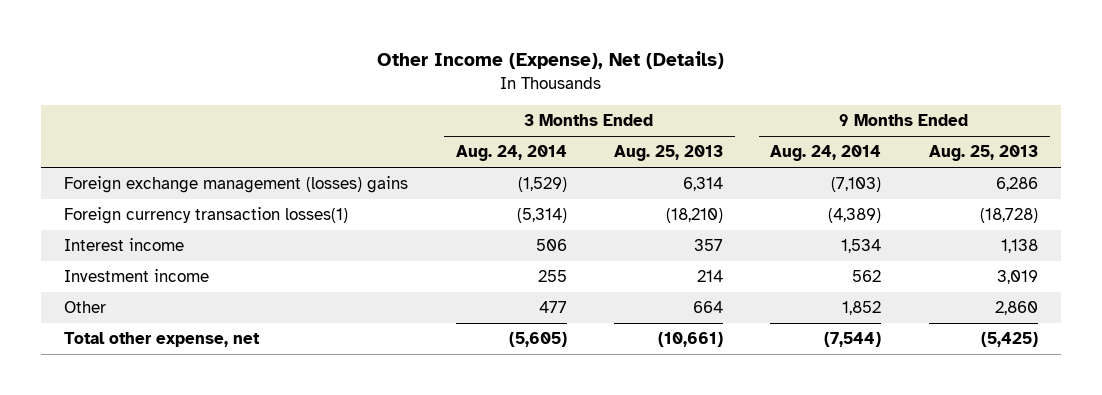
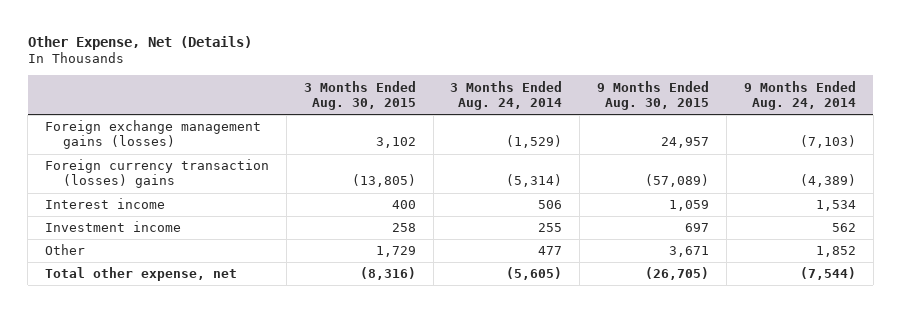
[377,51,725,70] Other Income (Expense), Net (Details) -> [27,35,252,50] Other Expense, Net (Details)
[614,145,724,162] Aug. 25, 2013 -> none
[928,145,1038,162] Aug. 25, 2013 -> none
none -> [303,80,416,110] 3 Months Ended Aug. 30, 2015
none -> [597,80,710,110] 9 Months Ended Aug. 30, 2015
[64,176,409,194] Foreign exchange management (losses) gains -> [44,120,261,150] Foreign exchange management gains (losses)
[64,207,349,225] Foreign currency transaction losses(1) -> [44,159,269,189] Foreign currency transaction (losses) gains

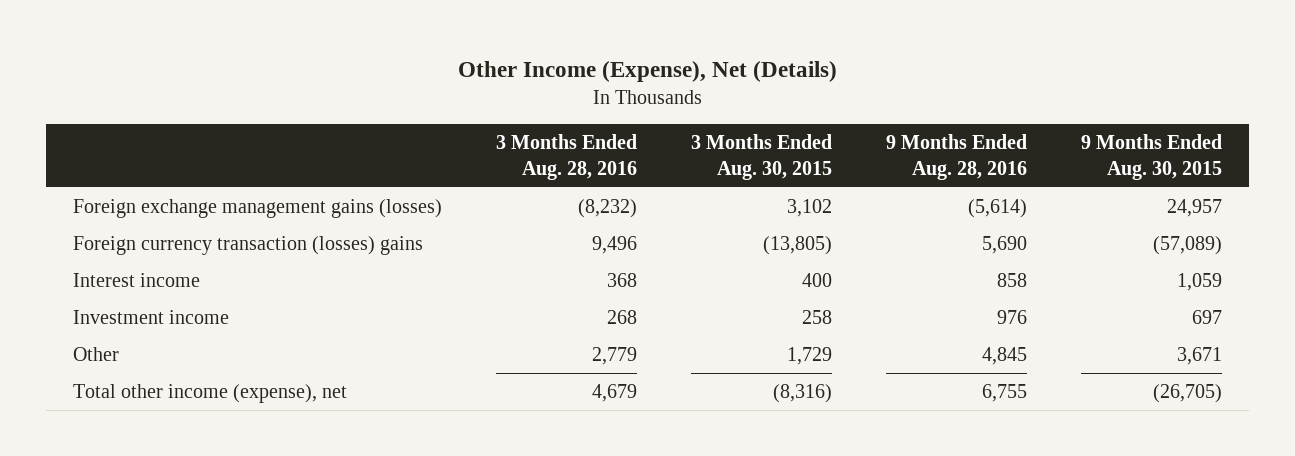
[27,35,252,50] Other Expense, Net (Details) -> [457,61,837,83] Other Income (Expense), Net (Details)
[450,80,563,110] 3 Months Ended Aug. 24, 2014 -> none
[743,80,856,110] 9 Months Ended Aug. 24, 2014 -> none
none -> [496,134,638,180] 3 Months Ended Aug. 28, 2016
none -> [886,134,1028,180] 9 Months Ended Aug. 28, 2016
[44,267,237,282] Total other expense, net -> [73,384,348,404] Total other income (expense), net

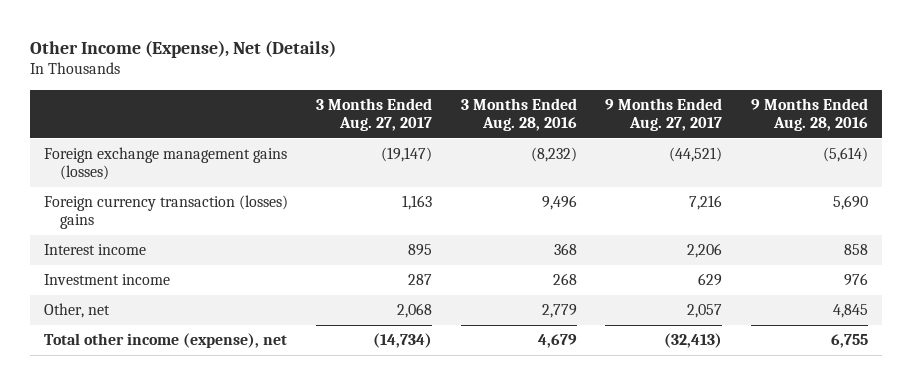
[691,134,833,180] 3 Months Ended Aug. 30, 2015 -> none
[1081,134,1223,180] 9 Months Ended Aug. 30, 2015 -> none
none -> [316,98,433,132] 3 Months Ended Aug. 27, 2017
none -> [605,98,723,132] 9 Months Ended Aug. 27, 2017
[73,347,120,362] Other -> [43,303,110,319] Other, net

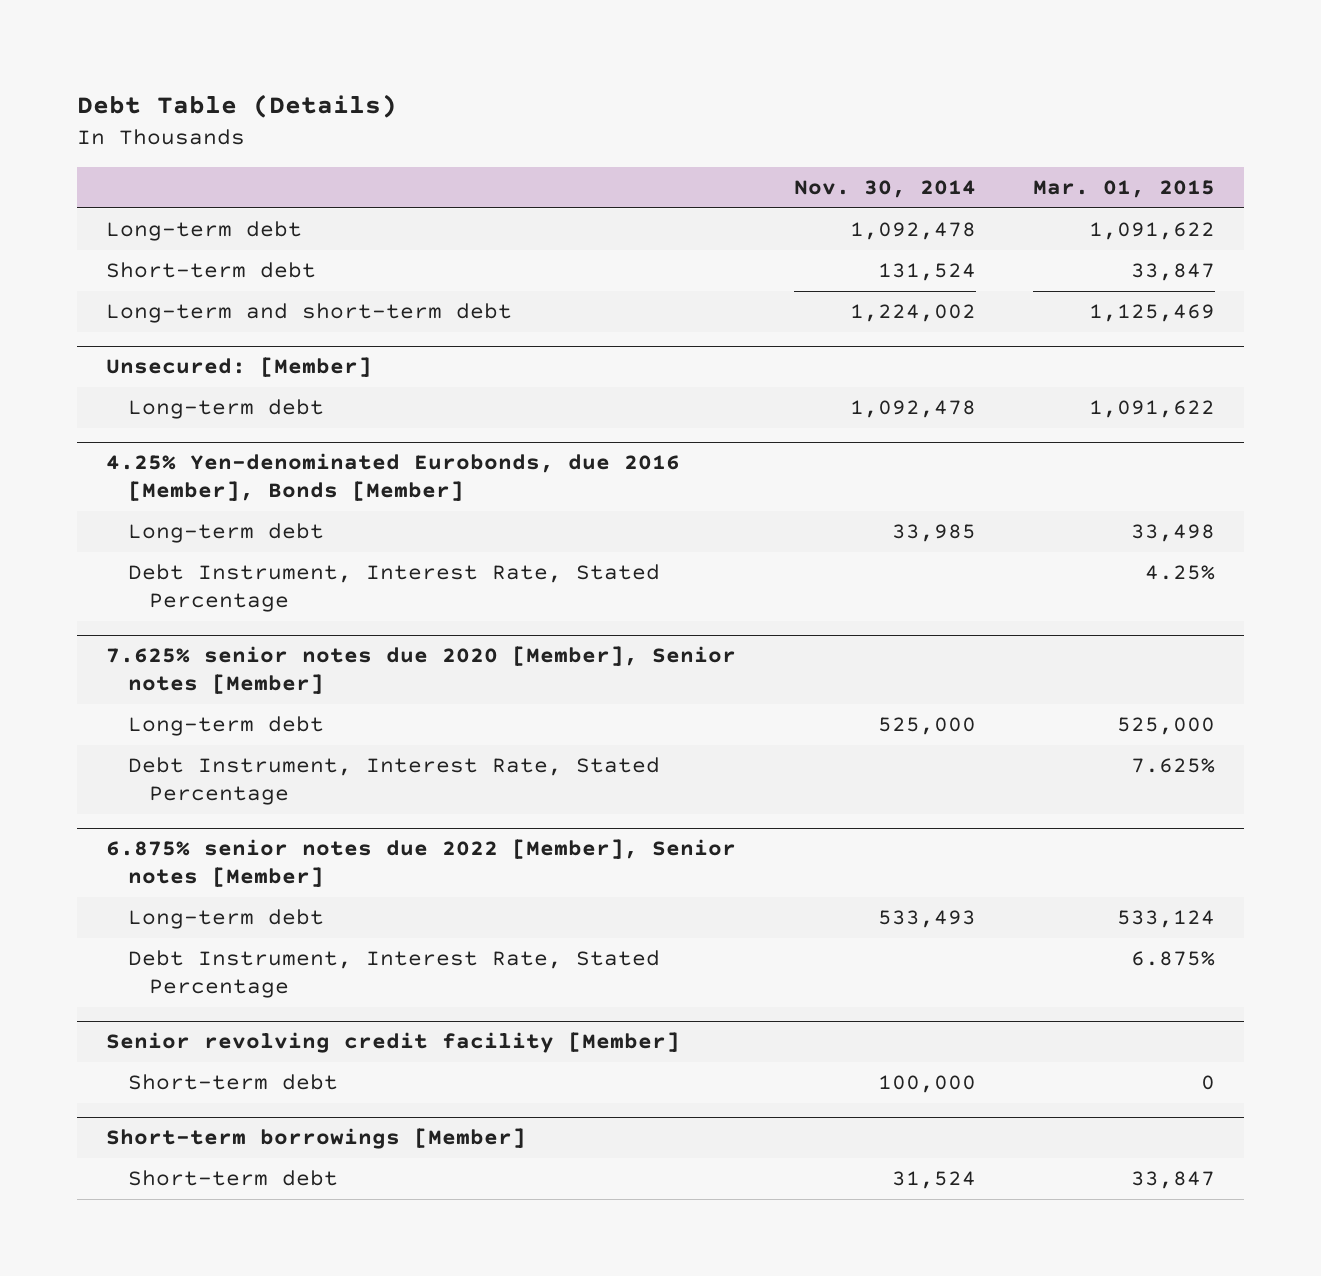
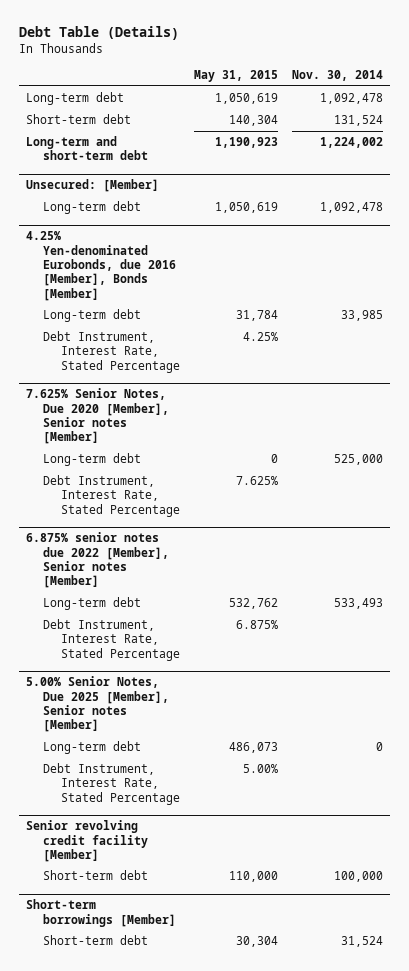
[1033,180,1216,199] Mar. 01, 2015 -> none
none -> [194,70,279,83] May 31, 2015
[106,646,737,695] 7.625% senior notes due 2020 [Member], Senior notes [Member] -> [25,388,170,445] 7.625% Senior Notes, Due 2020 [Member], Senior notes [Member]
none -> [25,676,170,733] 5.00% Senior Notes, Due 2025 [Member], Senior notes [Member]
none -> [43,740,142,754] Long-term debt
none -> [43,762,180,805] Debt Instrument, Interest Rate, Stated Percentage

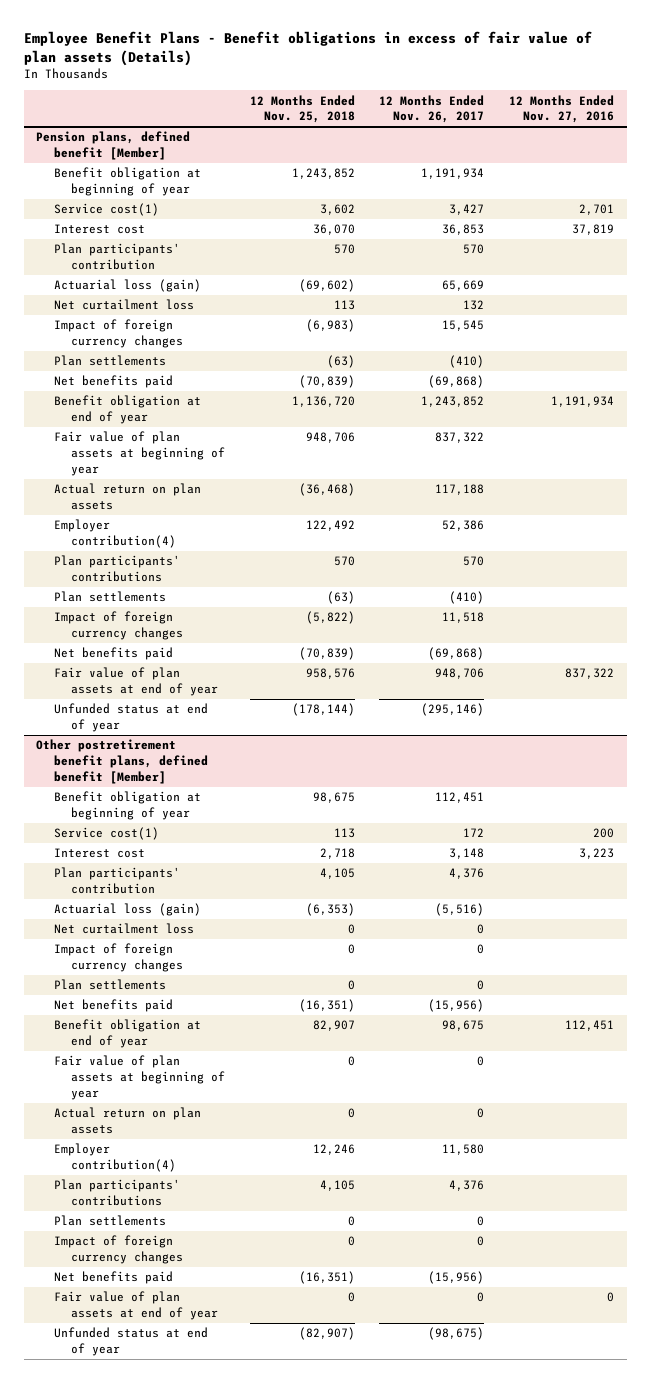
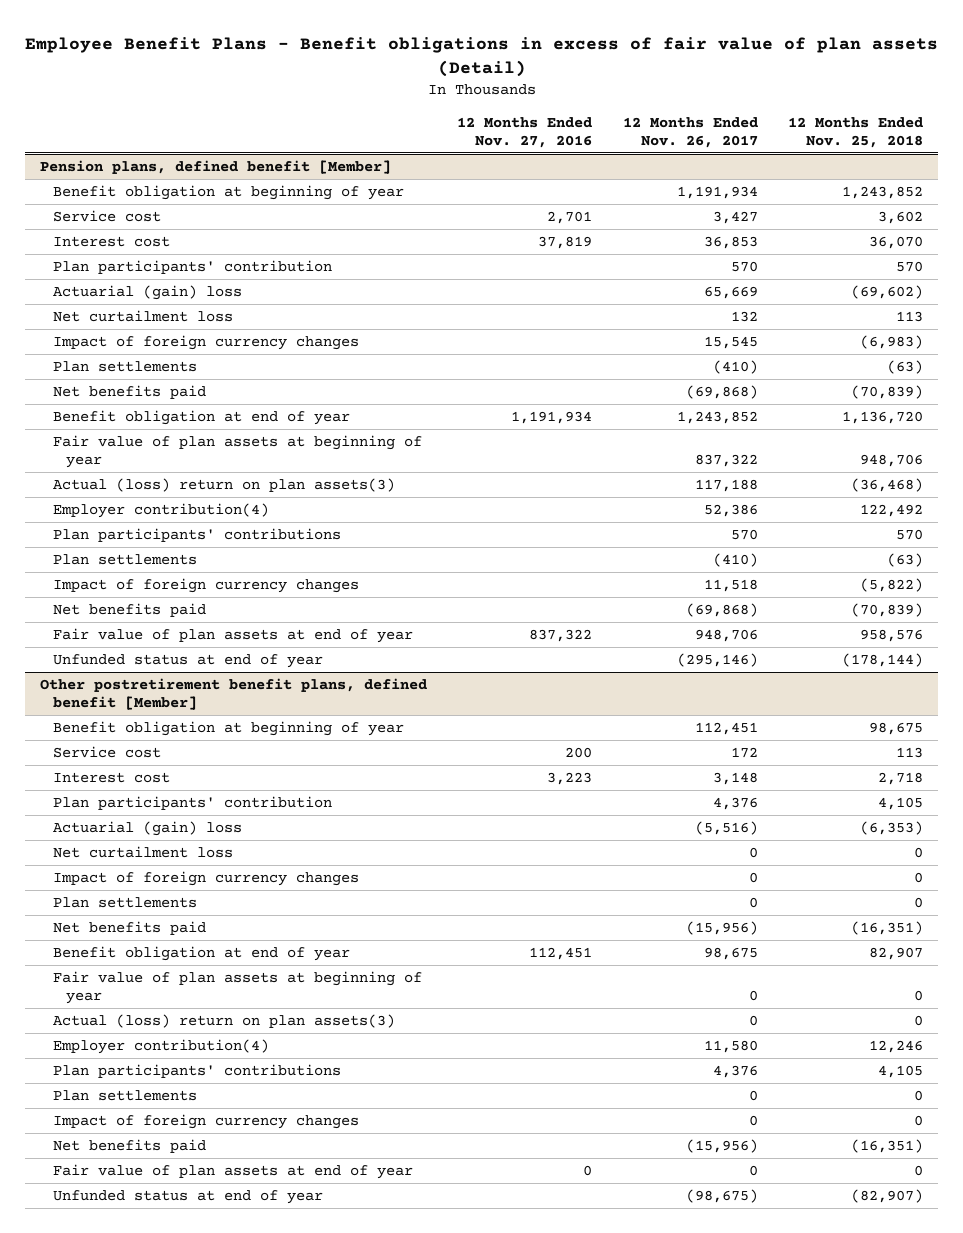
[23,30,592,66] Employee Benefit Plans - Benefit obligations in excess of fair value of plan assets (Details) -> [24,36,938,78] Employee Benefit Plans - Benefit obligations in excess of fair value of plan assets (Detail)
[53,203,159,217] Service cost(1) -> [52,210,161,223] Service cost
[53,279,201,293] Actuarial loss (gain) -> [52,285,242,301] Actuarial (gain) loss
[53,483,201,511] Actual return on plan assets -> [52,478,395,493] Actual (loss) return on plan assets(3)
[53,827,159,841] Service cost(1) -> [52,746,161,759] Service cost
[53,903,201,917] Actuarial loss (gain) -> [52,821,242,837] Actuarial (gain) loss
[53,1107,201,1135] Actual return on plan assets -> [52,1014,395,1029] Actual (loss) return on plan assets(3)

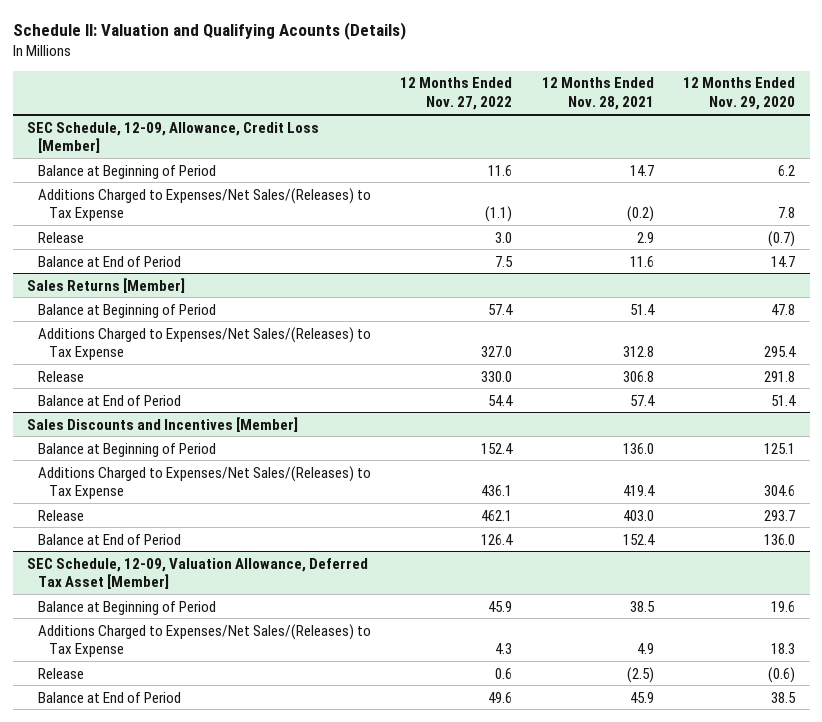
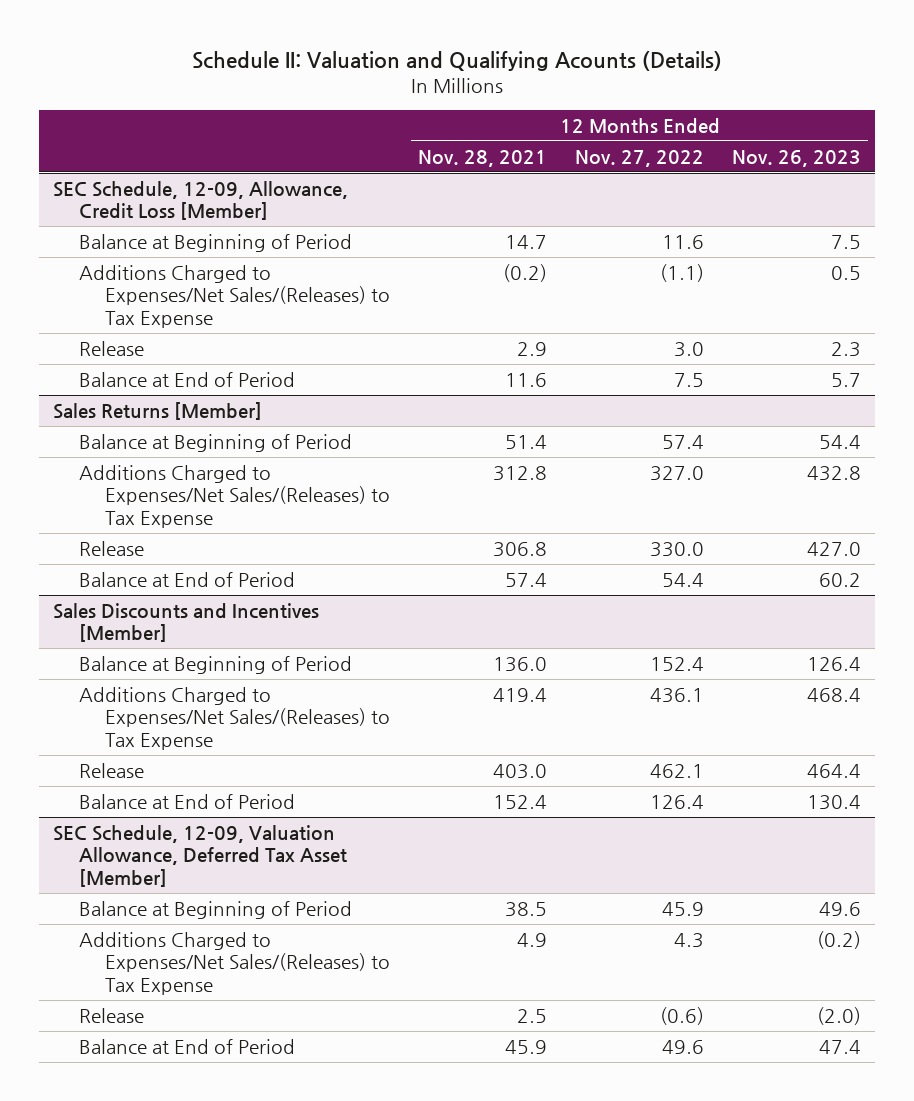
[683,77,796,111] 12 Months Ended Nov. 29, 2020 -> none
none -> [732,149,862,167] Nov. 26, 2023
[495,667,513,679] 0.6 -> [660,1006,705,1025] (0.6)
[626,666,654,683] (2.5) -> [517,1008,548,1023] 2.5

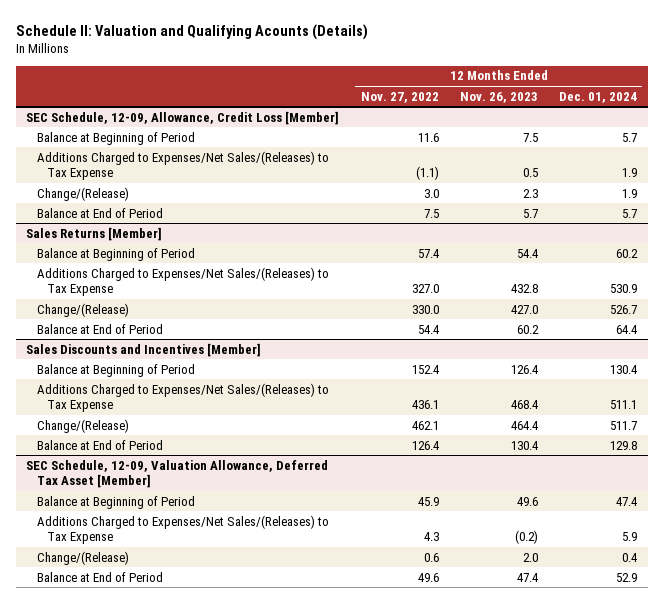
[418,149,548,167] Nov. 28, 2021 -> none
none -> [558,91,637,103] Dec. 01, 2024
[78,340,144,356] Release -> [36,186,129,201] Change/(Release)
[78,540,144,556] Release -> [36,302,129,317] Change/(Release)
[78,762,144,778] Release -> [36,418,129,433] Change/(Release)
[78,1007,144,1023] Release -> [36,550,129,565] Change/(Release)
[660,1006,705,1025] (0.6) -> [423,552,439,562] 0.6
[817,1006,862,1025] (2.0) -> [522,552,538,562] 2.0

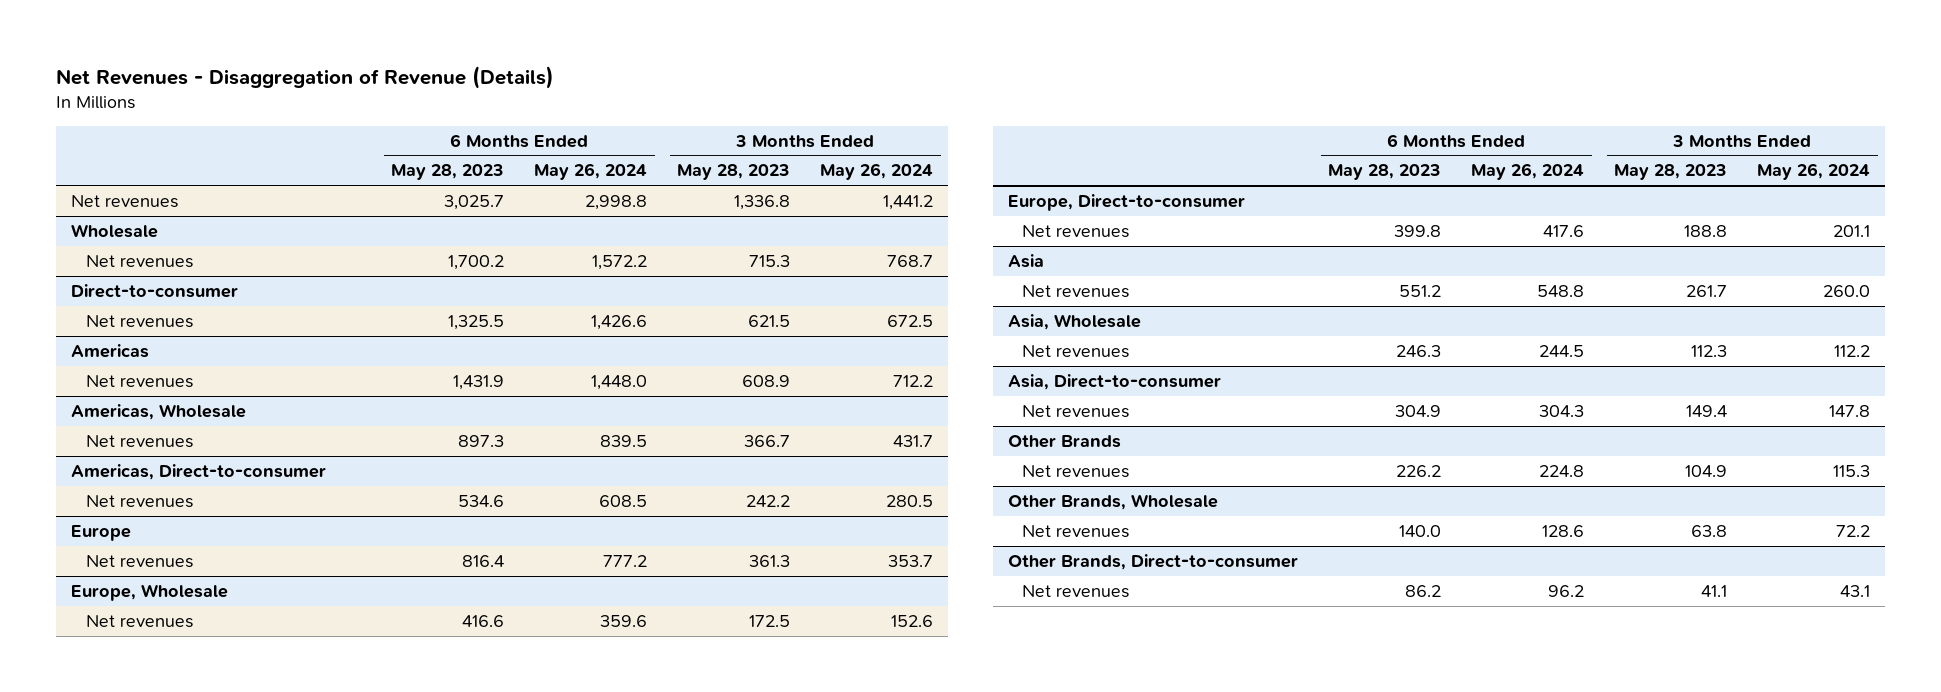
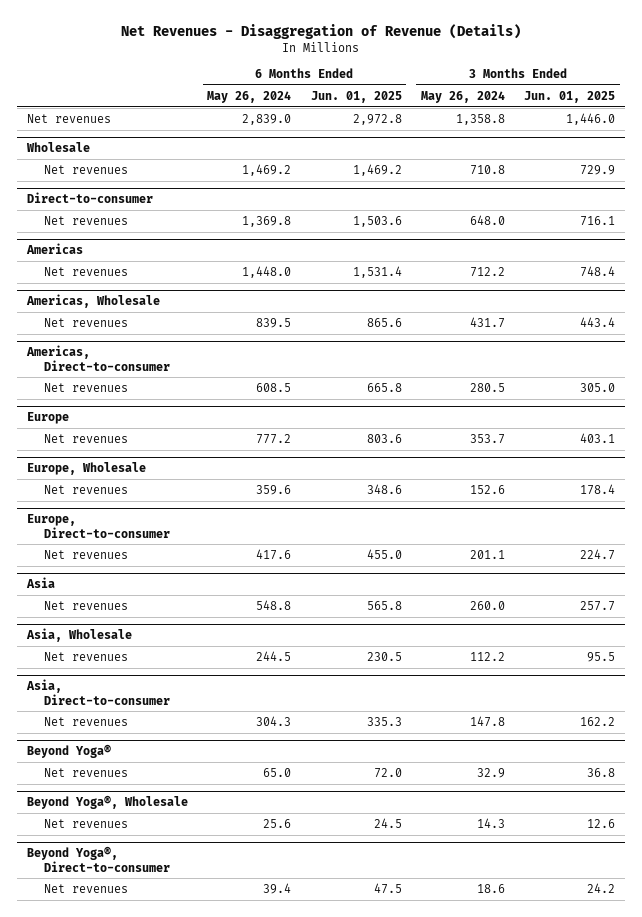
[391,164,505,181] May 28, 2023 -> none
[677,164,791,181] May 28, 2023 -> none
none -> [310,90,402,103] Jun. 01, 2025
none -> [523,90,615,103] Jun. 01, 2025
[585,194,648,210] 2,998.8 -> [242,113,292,125] 2,839.0
[883,194,934,210] 1,441.2 -> [455,113,505,125] 1,358.8
[592,254,648,270] 1,572.2 -> [242,163,292,176] 1,469.2
[887,254,934,267] 768.7 -> [469,164,505,175] 710.8
[591,314,648,330] 1,426.6 -> [242,215,292,227] 1,369.8
[887,314,934,327] 672.5 -> [469,214,505,225] 648.0
[1008,493,1219,510] Other Brands, Wholesale -> none
[1008,553,1299,570] Other Brands, Direct-to-consumer -> none
[1008,434,1122,448] Other Brands -> [27,744,112,759] Beyond Yoga®
[1539,464,1585,477] 224.8 -> [263,767,292,777] 65.0
[1833,464,1871,477] 115.3 -> [476,767,505,778] 32.9
none -> [27,795,189,810] Beyond Yoga®, Wholesale
[1542,524,1585,537] 128.6 -> [263,818,292,828] 25.6
[1836,524,1871,537] 72.2 -> [476,817,505,828] 14.3
none -> [27,846,170,872] Beyond Yoga®, Direct-to-consumer
[1548,584,1585,597] 96.2 -> [263,882,292,894] 39.4
[1840,584,1871,597] 43.1 -> [476,883,505,893] 18.6

